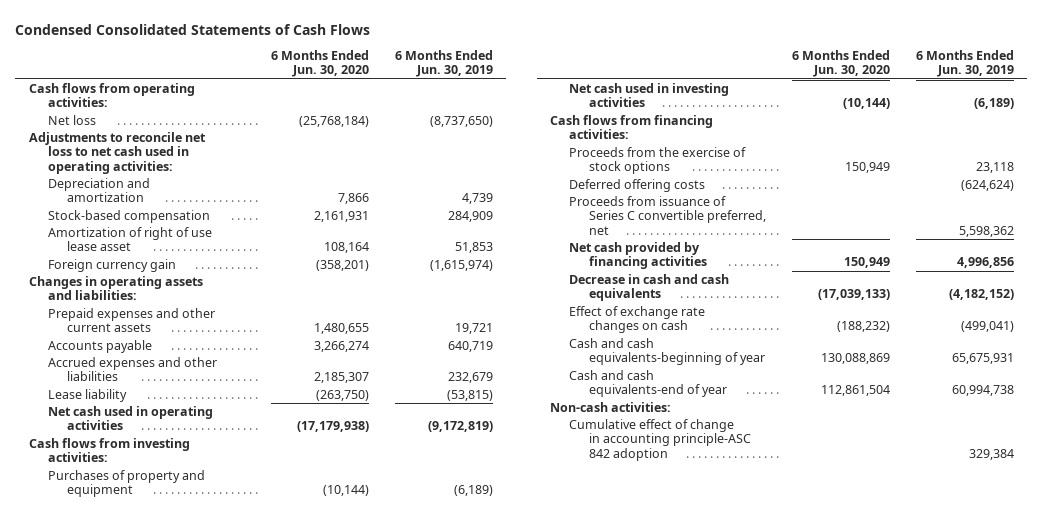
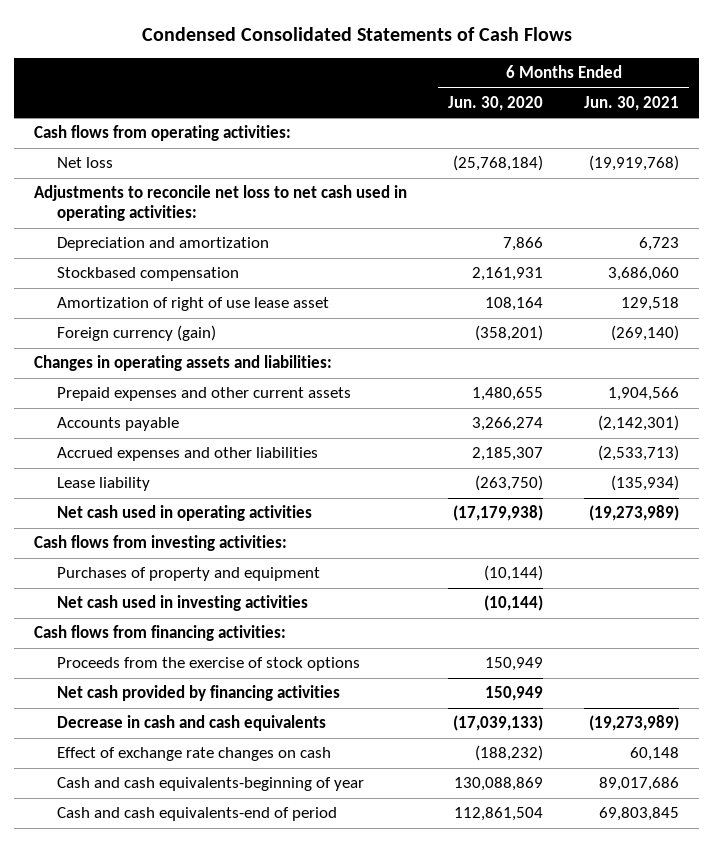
[394,49,493,78] 6 Months Ended Jun. 30, 2019 -> none
none -> [584,95,680,111] Jun. 30, 2021
[48,210,211,224] Stock-based compensation -> [56,267,239,282] Stockbased compensation
[48,259,177,273] Foreign currency gain -> [56,325,216,342] Foreign currency (gain)
[569,179,706,193] Deferred offering costs -> none
[569,196,766,235] Proceeds from issuance of Series C convertible preferred, net -> none
[549,402,671,413] Non-cash activities: -> none
[569,419,751,461] Cumulative effect of change in accounting principle-ASC 842 adoption -> none
[569,370,727,398] Cash and cash equivalents-end of year -> [56,807,337,822] Cash and cash equivalents-end of period

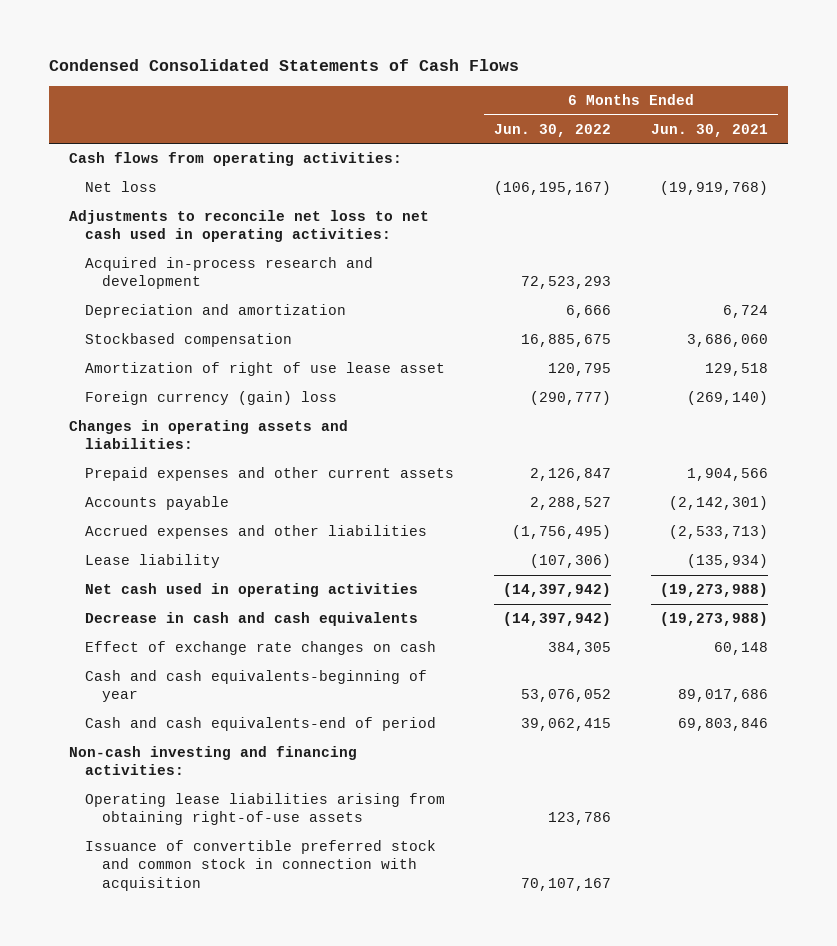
[448,95,544,111] Jun. 30, 2020 -> none
none -> [494,123,612,137] Jun. 30, 2022
none -> [85,257,374,290] Acquired in-process research and development
[639,237,680,252] 6,723 -> [723,305,769,319] 6,724
[56,325,216,342] Foreign currency (gain) -> [85,391,338,406] Foreign currency (gain) loss
[34,535,288,552] Cash flows from investing activities: -> none
[56,567,320,582] Purchases of property and equipment -> none
[56,595,308,612] Net cash used in investing activities -> none
[34,625,287,642] Cash flows from financing activities: -> none
[56,657,360,672] Proceeds from the exercise of stock options -> none
[56,685,340,702] Net cash provided by financing activities -> none
[589,505,680,522] (19,273,989) -> [660,583,769,598] (19,273,988)
[589,715,680,732] (19,273,989) -> [660,612,769,627] (19,273,988)
[599,807,680,822] 69,803,845 -> [678,718,769,732] 69,803,846
none -> [68,746,357,776] Non-cash investing and financing activities:
none -> [85,793,446,826] Operating lease liabilities arising from obtaining right-of-use assets
none -> [85,840,437,891] Issuance of convertible preferred stock and common stock in connection with acquisition

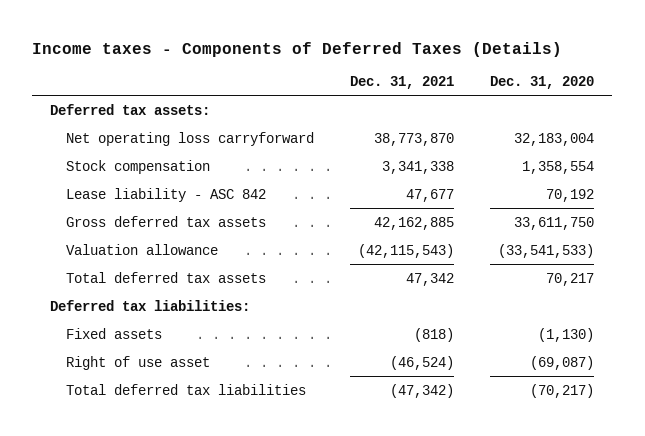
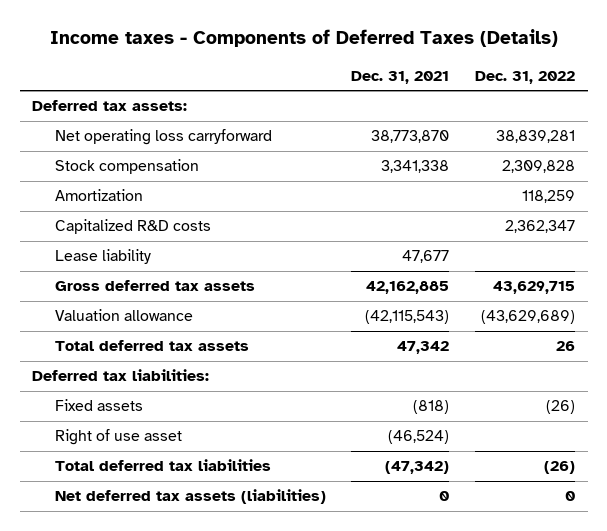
[490,75,595,89] Dec. 31, 2020 -> none
none -> [474,70,575,84] Dec. 31, 2022
none -> [54,189,143,202] Amortization
none -> [54,219,211,235] Capitalized R&D costs
[65,187,266,202] Lease liability - ASC 842 -> [54,249,151,265] Lease liability
none -> [54,489,326,505] Net deferred tax assets (liabilities)

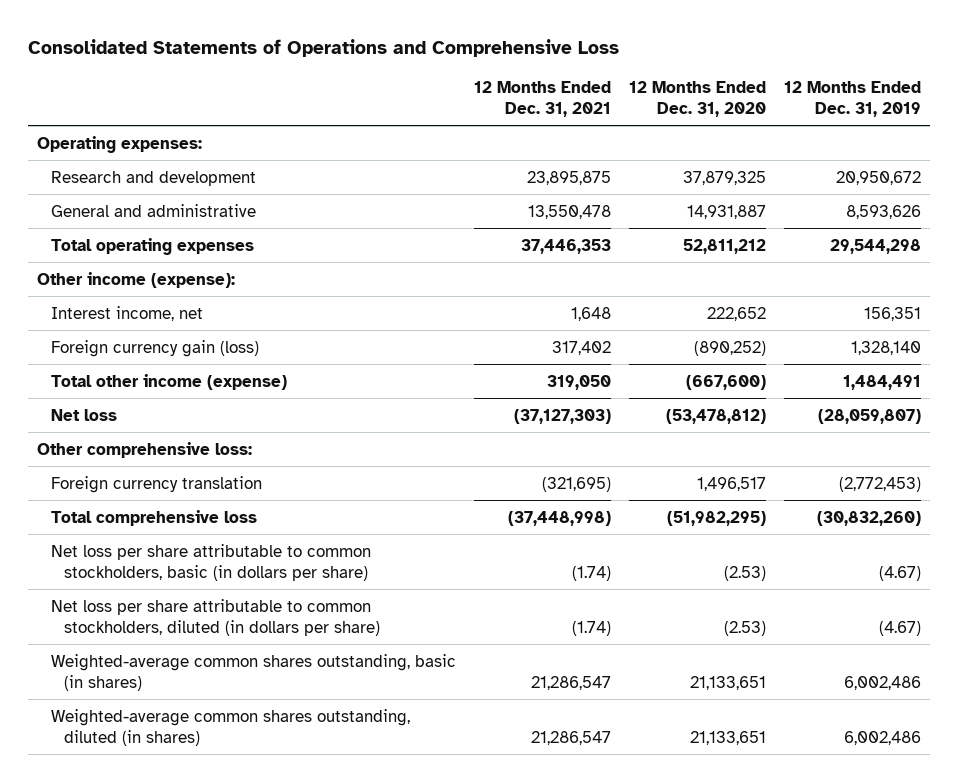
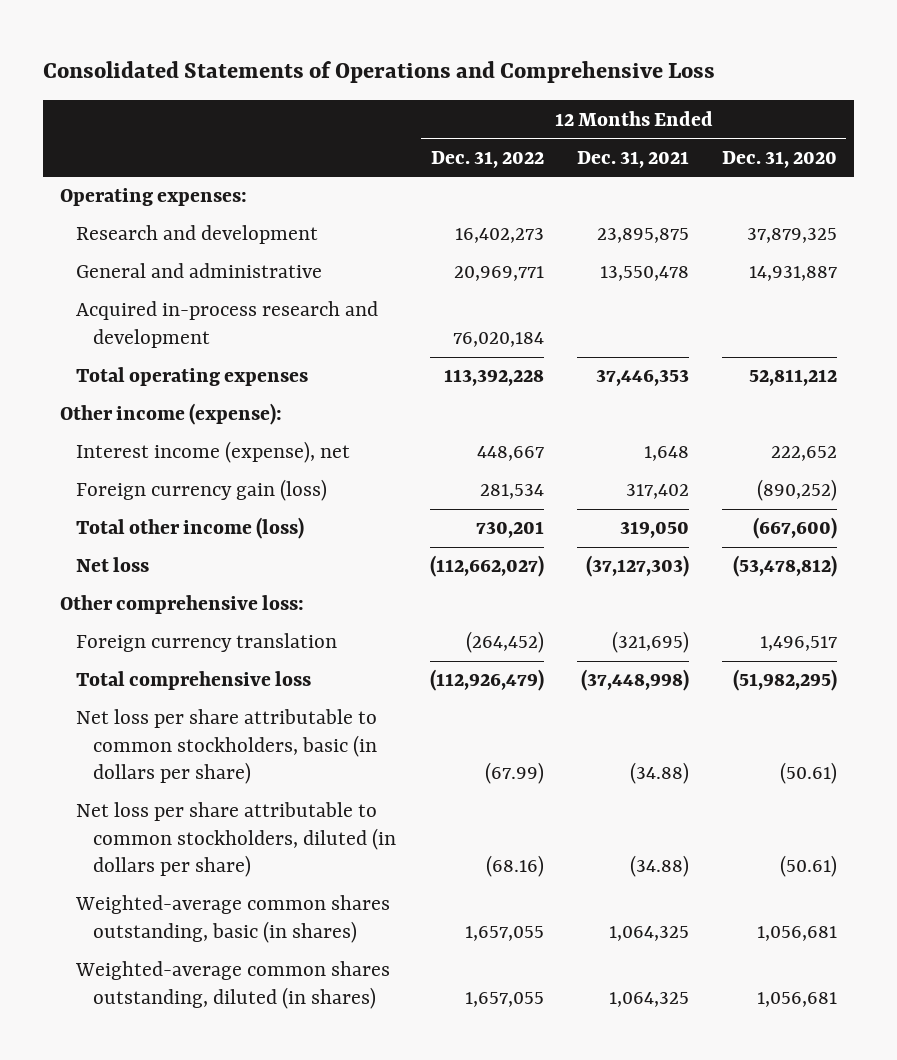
[784,80,922,117] 12 Months Ended Dec. 31, 2019 -> none
none -> [430,150,544,168] Dec. 31, 2022
none -> [76,301,379,348] Acquired in-process research and development
[50,305,203,321] Interest income, net -> [76,441,351,464] Interest income (expense), net
[50,373,287,390] Total other income (expense) -> [76,517,305,540] Total other income (loss)
[571,565,611,581] (1.74) -> [630,762,690,785] (34.88)
[723,565,766,581] (2.53) -> [780,762,838,785] (50.61)
[571,620,611,636] (1.74) -> [630,855,690,878] (34.88)
[723,620,766,636] (2.53) -> [780,855,838,878] (50.61)
[530,675,611,690] 21,286,547 -> [609,925,690,941] 1,064,325
[689,675,766,690] 21,133,651 -> [757,925,838,941] 1,056,681
[530,730,611,745] 21,286,547 -> [609,991,690,1007] 1,064,325
[689,730,766,745] 21,133,651 -> [757,991,838,1007] 1,056,681

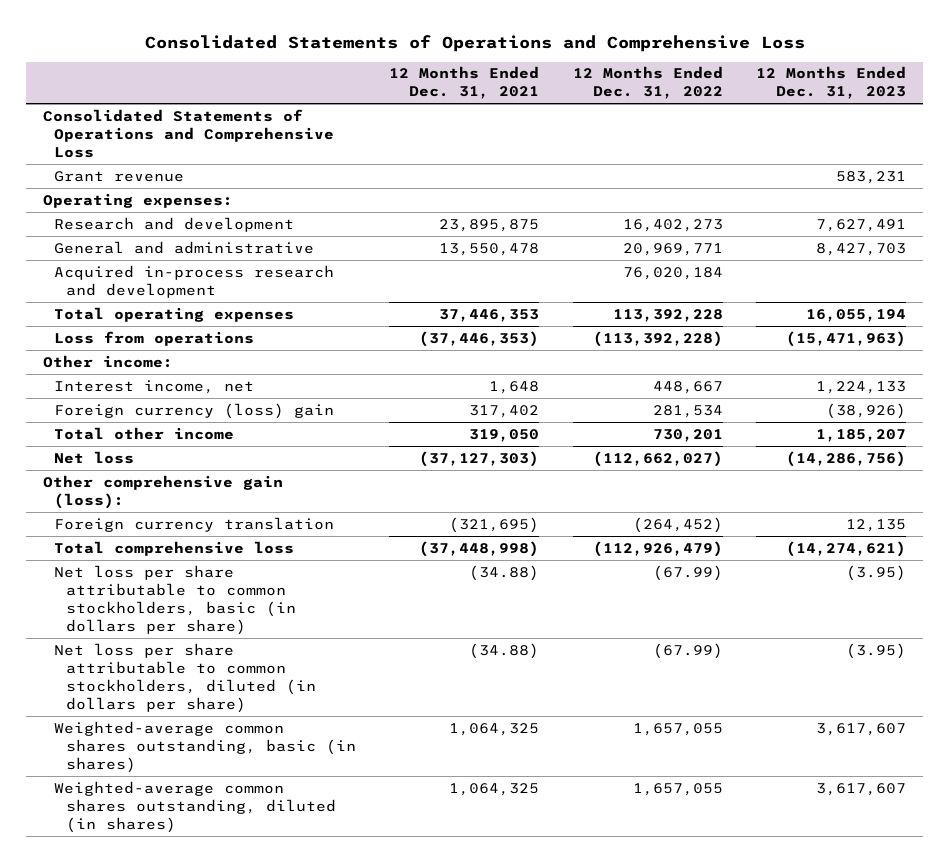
[722,150,838,168] Dec. 31, 2020 -> none
none -> [756,66,907,100] 12 Months Ended Dec. 31, 2023
none -> [42,108,335,158] Consolidated Statements of Operations and Comprehensive Loss
none -> [54,170,185,182] Grant revenue
none -> [54,330,255,346] Loss from operations
[59,403,282,426] Other income (expense): -> [42,354,173,368] Other income:
[76,441,351,464] Interest income (expense), net -> [54,379,255,394] Interest income, net
[76,479,328,502] Foreign currency gain (loss) -> [54,402,335,419] Foreign currency (loss) gain
[76,517,305,540] Total other income (loss) -> [54,426,235,440] Total other income
[59,595,304,615] Other comprehensive loss: -> [42,474,283,509] Other comprehensive gain (loss):
[485,855,544,878] (68.16) -> [652,642,723,659] (67.99)

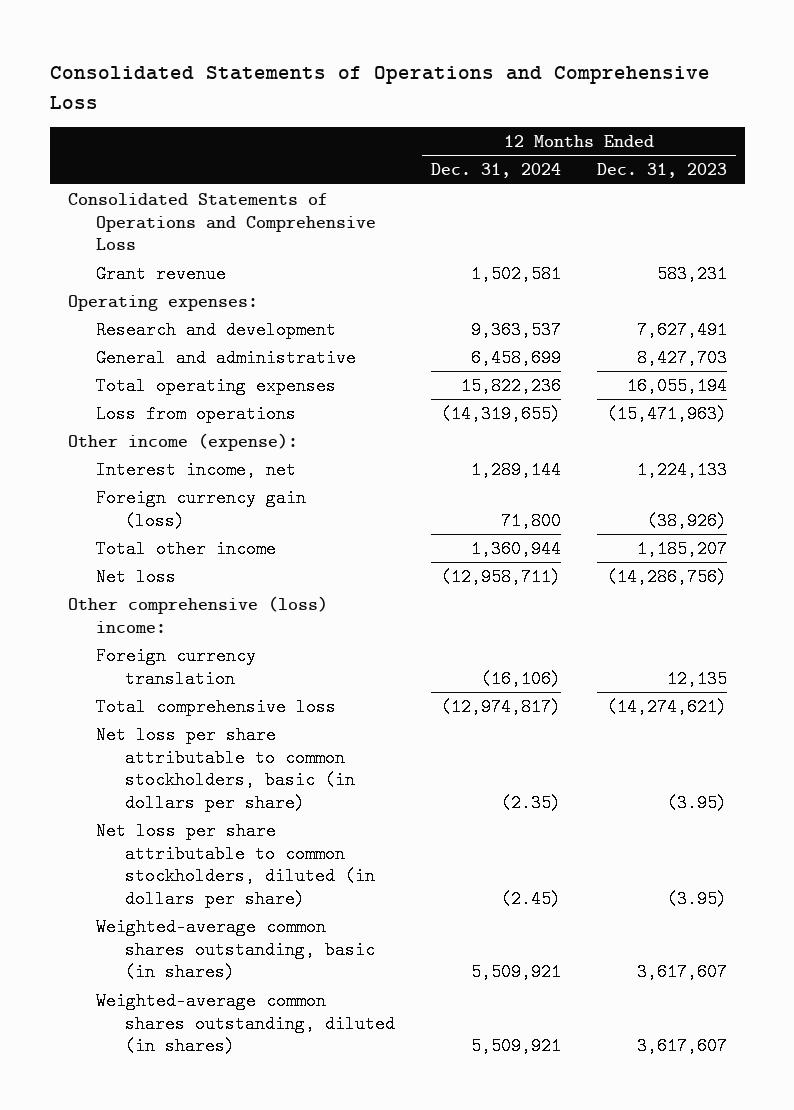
[389,66,540,100] 12 Months Ended Dec. 31, 2021 -> none
[572,66,723,100] 12 Months Ended Dec. 31, 2022 -> none
none -> [430,163,561,179] Dec. 31, 2024
[54,264,335,298] Acquired in-process research and development -> none
[42,354,173,368] Other income: -> [67,432,298,451] Other income (expense):
[54,402,335,419] Foreign currency (loss) gain -> [96,488,307,530] Foreign currency gain (loss)
[42,474,283,509] Other comprehensive gain (loss): -> [67,595,328,633] Other comprehensive (loss) income:

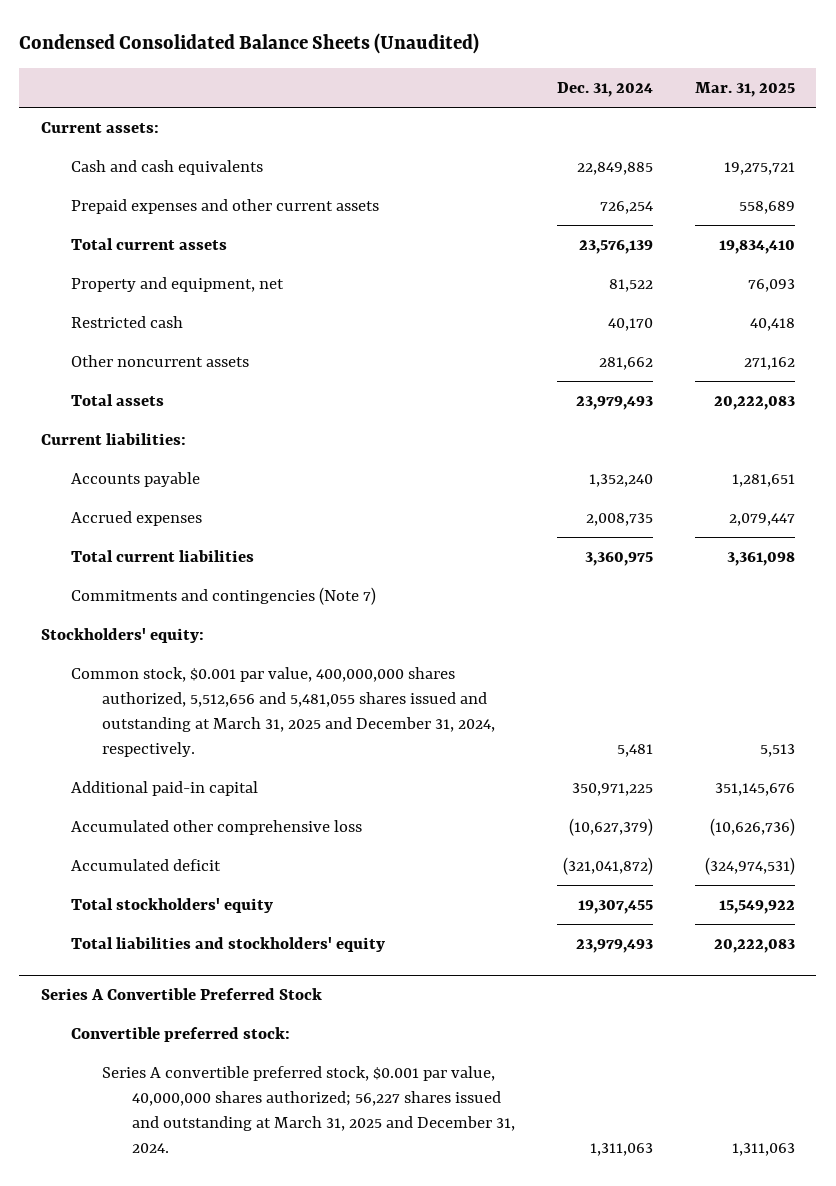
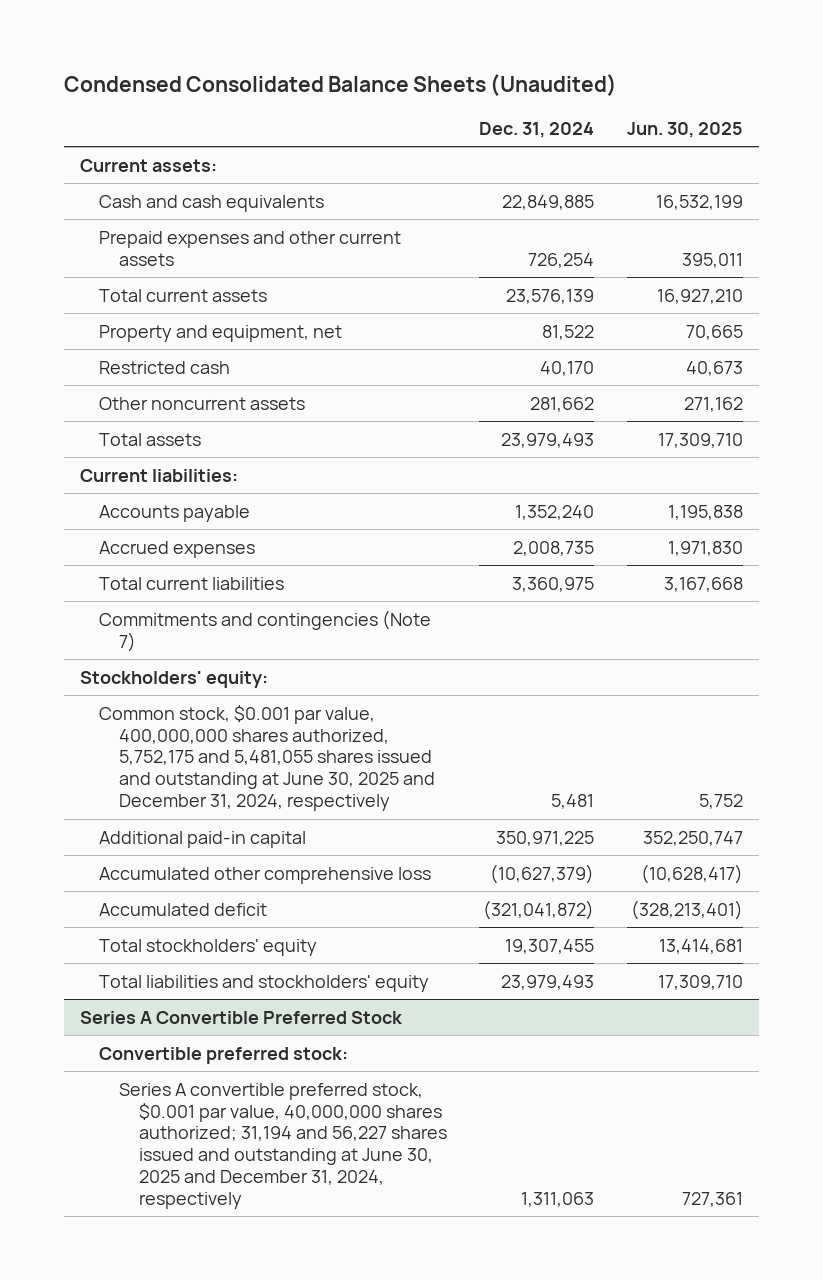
[695,82,796,98] Mar. 31, 2025 -> none
none -> [626,121,743,138] Jun. 30, 2025
[71,666,495,757] Common stock, $0.001 par value, 400,000,000 shares authorized, 5,512,656 and 5,481,055 shares issued and outstanding at March 31, 2025 and December 31, 2024, respectively. -> [99,704,435,812] Common stock, $0.001 par value, 400,000,000 shares authorized, 5,752,175 and 5,481,055 shares issued and outstanding at June 30, 2025 and December 31, 2024, respectively
[101,1065,516,1153] Series A convertible preferred stock, $0.001 par value, 40,000,000 shares authorized; 56,227 shares issued and outstanding at March 31, 2025 and December 31, 2024. -> [118,1082,447,1210] Series A convertible preferred stock, $0.001 par value, 40,000,000 shares authorized; 31,194 and 56,227 shares issued and outstanding at June 30, 2025 and December 31, 2024, respectively

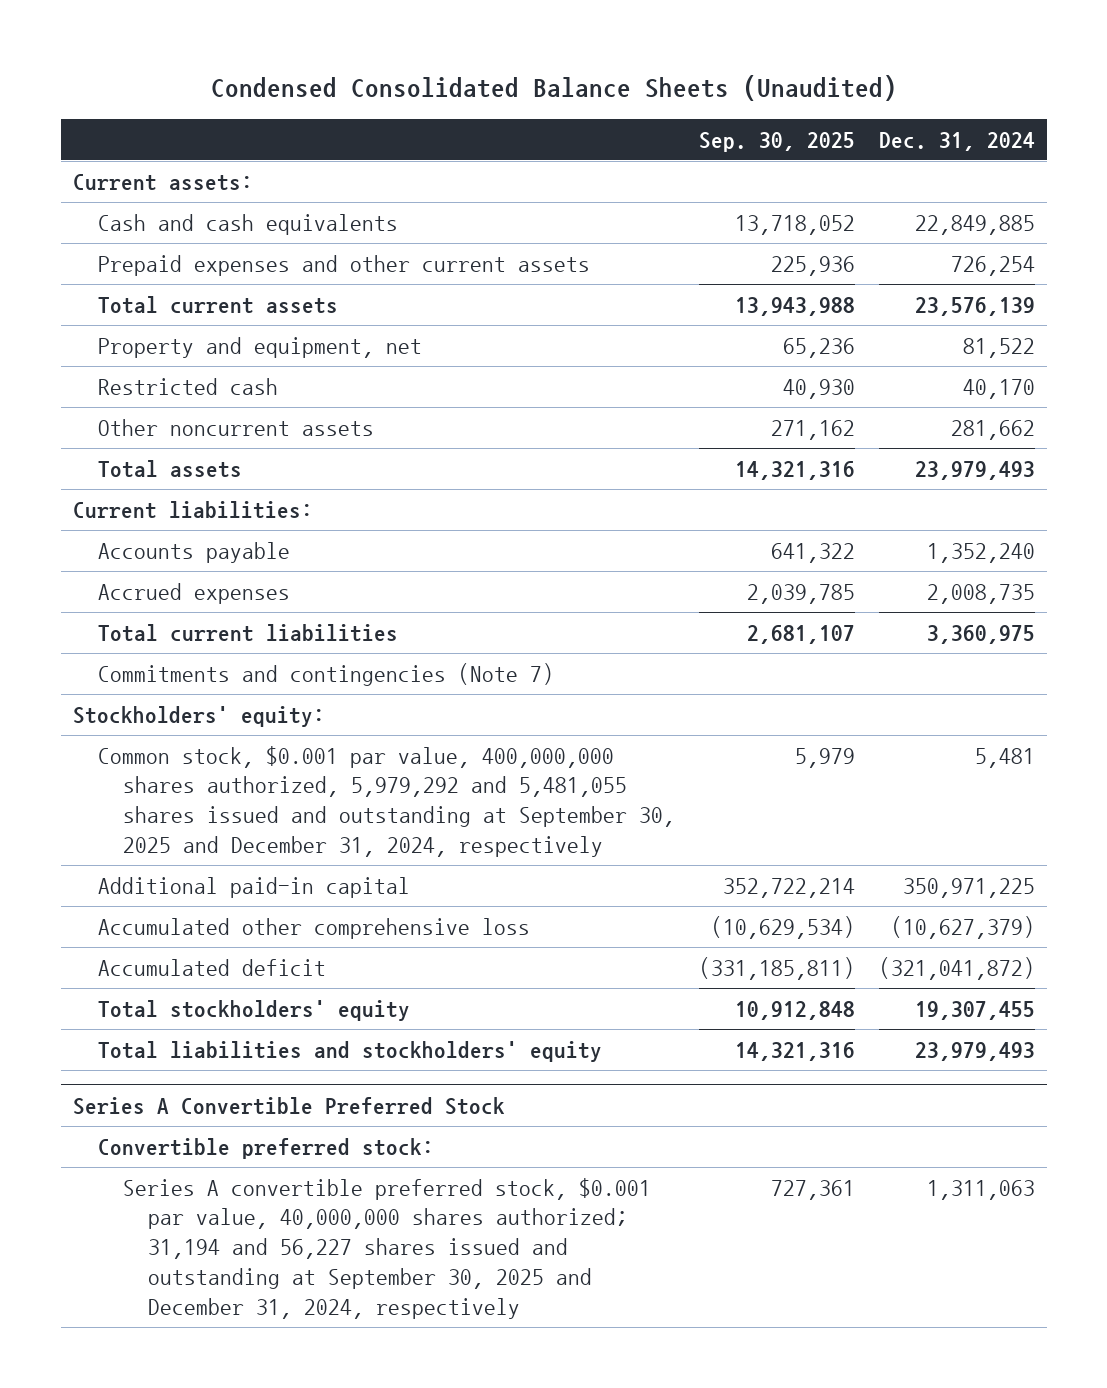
[626,121,743,138] Jun. 30, 2025 -> none
none -> [698,131,855,152] Sep. 30, 2025
[99,704,435,812] Common stock, $0.001 par value, 400,000,000 shares authorized, 5,752,175 and 5,481,055 shares issued and outstanding at June 30, 2025 and December 31, 2024, respectively -> [97,745,675,857] Common stock, $0.001 par value, 400,000,000 shares authorized, 5,979,292 and 5,481,055 shares issued and outstanding at September 30, 2025 and December 31, 2024, respectively
[118,1082,447,1210] Series A convertible preferred stock, $0.001 par value, 40,000,000 shares authorized; 31,194 and 56,227 shares issued and outstanding at June 30, 2025 and December 31, 2024, respectively -> [122,1177,651,1319] Series A convertible preferred stock, $0.001 par value, 40,000,000 shares authorized; 31,194 and 56,227 shares issued and outstanding at September 30, 2025 and December 31, 2024, respectively

